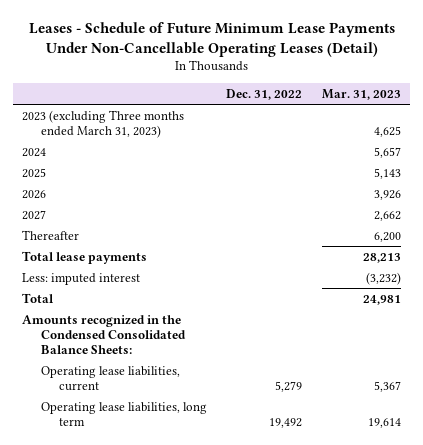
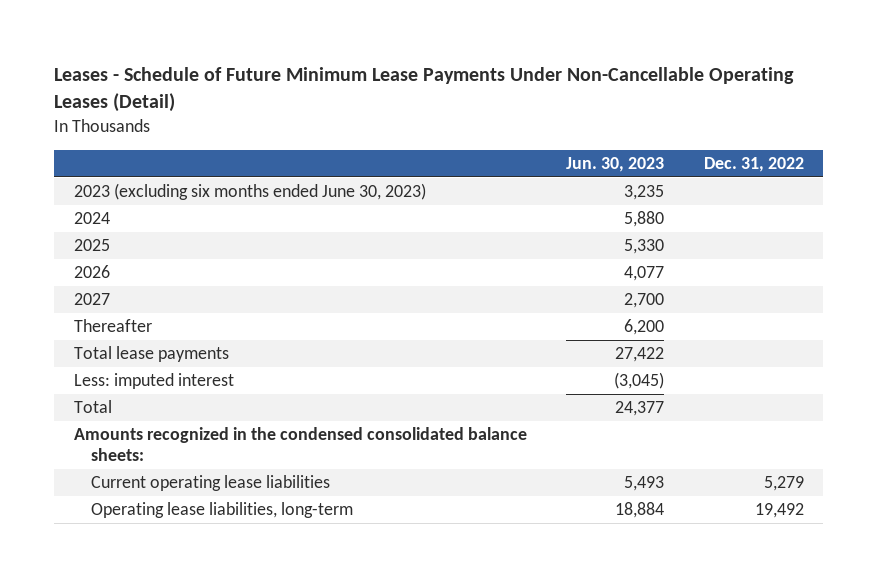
[321,88,401,100] Mar. 31, 2023 -> none
none -> [566,156,665,172] Jun. 30, 2023
[22,109,185,138] 2023 (excluding Three months ended March 31, 2023) -> [73,183,426,201] 2023 (excluding six months ended June 30, 2023)
[22,314,186,354] Amounts recognized in the Condensed Consolidated Balance Sheets: -> [73,427,527,462] Amounts recognized in the condensed consolidated balance sheets:
[40,365,180,391] Operating lease liabilities, current -> [90,475,330,492] Current operating lease liabilities
[40,401,207,426] Operating lease liabilities, long term -> [90,502,353,519] Operating lease liabilities, long-term

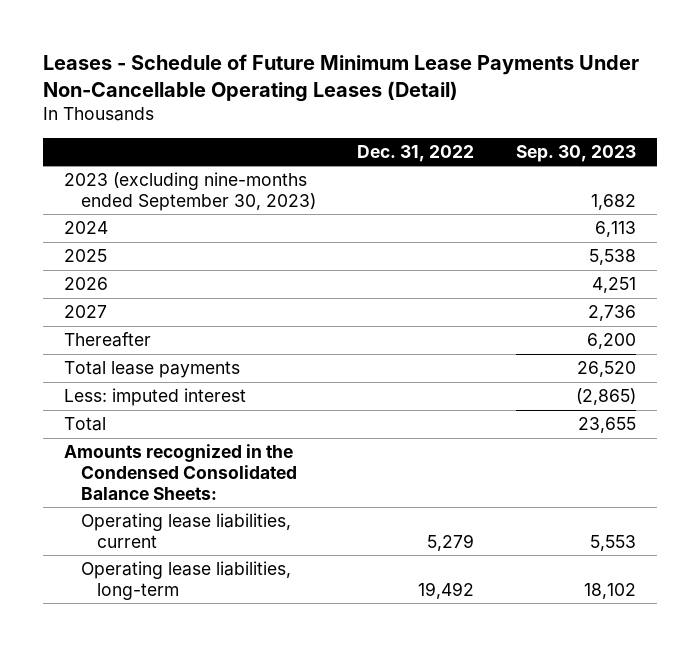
[566,156,665,172] Jun. 30, 2023 -> none
none -> [516,144,637,162] Sep. 30, 2023
[73,183,426,201] 2023 (excluding six months ended June 30, 2023) -> [64,172,316,211] 2023 (excluding nine-months ended September 30, 2023)
[73,427,527,462] Amounts recognized in the condensed consolidated balance sheets: -> [64,444,297,500] Amounts recognized in the Condensed Consolidated Balance Sheets:
[90,475,330,492] Current operating lease liabilities -> [80,513,291,548] Operating lease liabilities, current

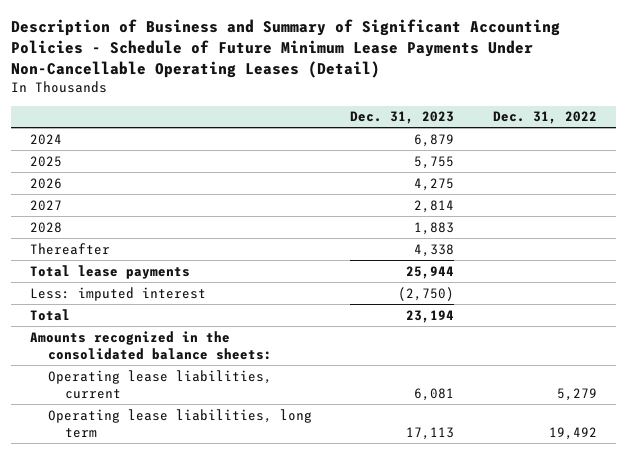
[43,54,640,103] Leases - Schedule of Future Minimum Lease Payments Under Non-Cancellable Operating Leases (Detail) -> [10,18,560,78] Description of Business and Summary of Significant Accounting Policies - Schedule of Future Minimum Lease Payments Under Non-Cancellable Operating Leases (Detail)
[516,144,637,162] Sep. 30, 2023 -> none
none -> [350,111,455,125] Dec. 31, 2023
[64,172,316,211] 2023 (excluding nine-months ended September 30, 2023) -> none
none -> [30,221,63,233] 2028
[64,444,297,500] Amounts recognized in the Condensed Consolidated Balance Sheets: -> [30,330,272,360] Amounts recognized in the consolidated balance sheets:
[80,561,291,600] Operating lease liabilities, long-term -> [47,408,312,438] Operating lease liabilities, long term

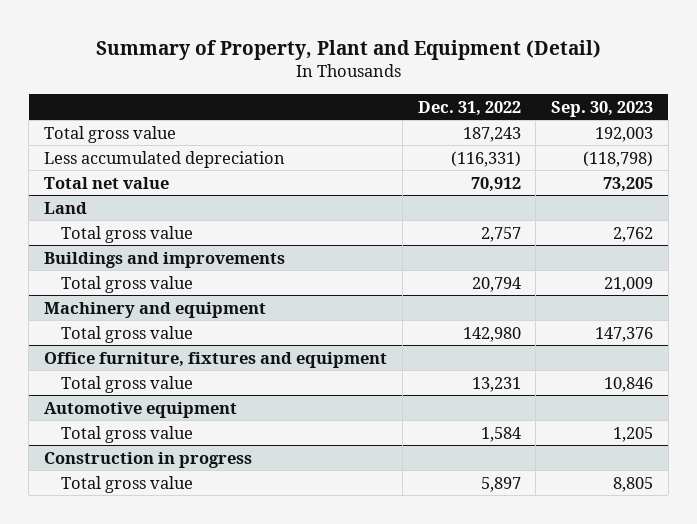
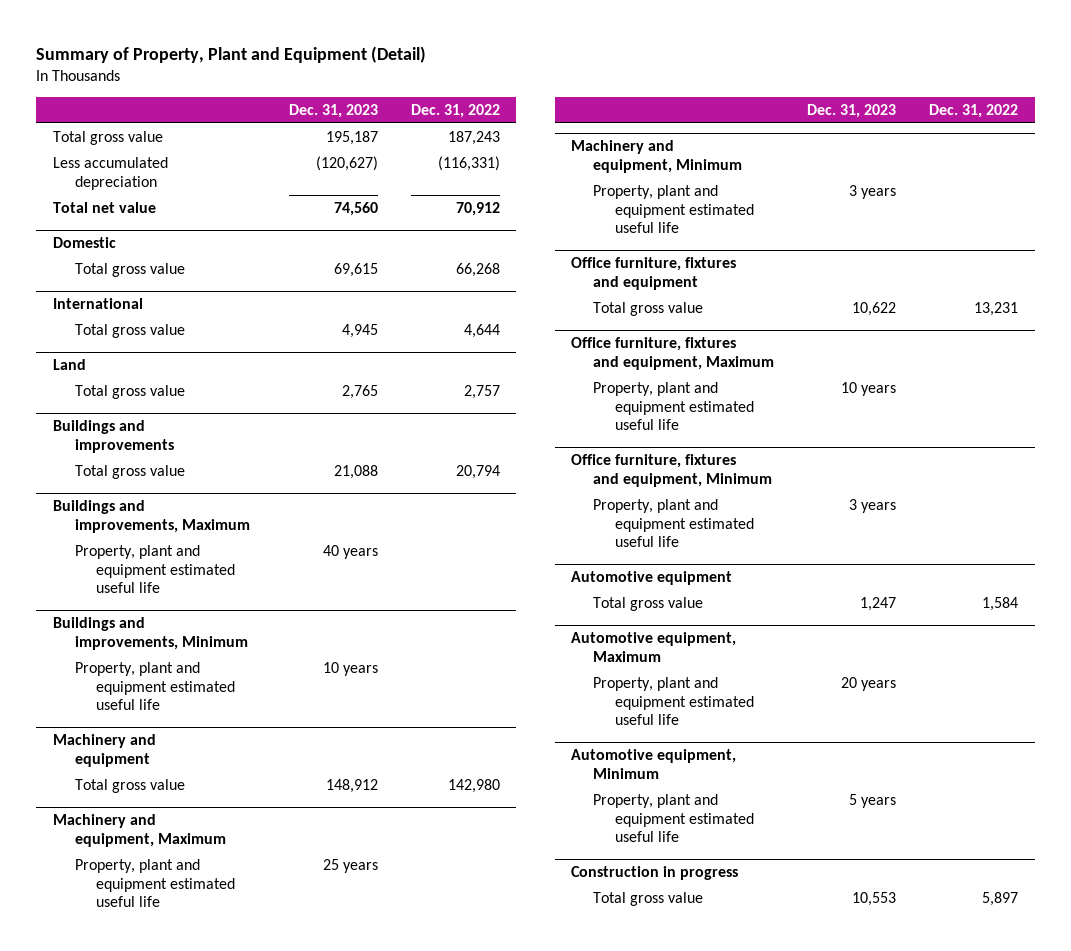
[551,100,654,117] Sep. 30, 2023 -> none
none -> [288,103,378,118] Dec. 31, 2023
none -> [52,237,116,249] Domestic
none -> [74,262,185,277] Total gross value
none -> [52,298,143,310] International
none -> [74,323,185,338] Total gross value
none -> [52,500,250,533] Buildings and improvements, Maximum
none -> [74,544,236,594] Property, plant and equipment estimated useful life
none -> [52,617,248,650] Buildings and improvements, Minimum
none -> [74,661,236,711] Property, plant and equipment estimated useful life
none -> [52,814,226,847] Machinery and equipment, Maximum
none -> [74,858,236,908] Property, plant and equipment estimated useful life
none -> [571,140,743,173] Machinery and equipment, Minimum
none -> [593,184,754,234] Property, plant and equipment estimated useful life
none -> [571,337,775,370] Office furniture, fixtures and equipment, Maximum
none -> [593,381,754,431] Property, plant and equipment estimated useful life
none -> [571,454,773,487] Office furniture, fixtures and equipment, Minimum
none -> [593,498,754,548] Property, plant and equipment estimated useful life
none -> [571,632,737,662] Automotive equipment, Maximum
none -> [593,676,754,726] Property, plant and equipment estimated useful life
none -> [571,749,737,779] Automotive equipment, Minimum
none -> [593,793,754,843] Property, plant and equipment estimated useful life

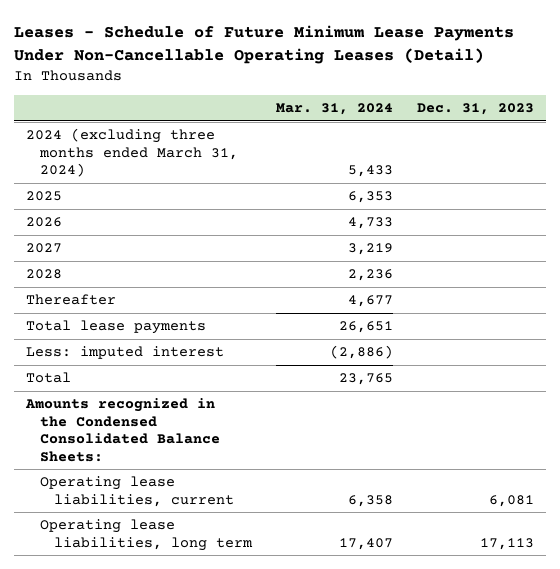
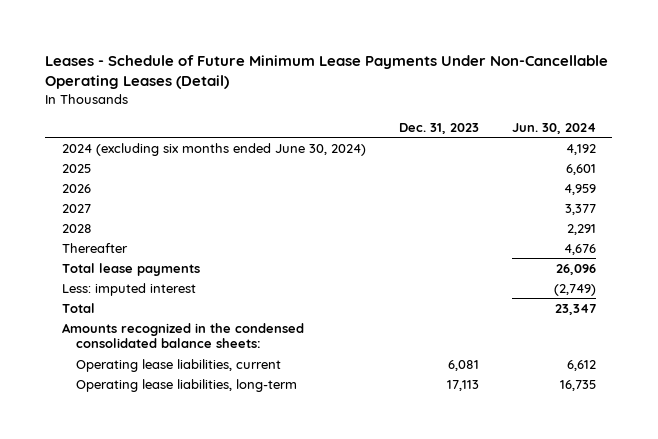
[276,103,394,116] Mar. 31, 2024 -> none
none -> [511,123,596,135] Jun. 30, 2024
[26,128,239,178] 2024 (excluding three months ended March 31, 2024) -> [61,142,366,156] 2024 (excluding six months ended June 30, 2024)
[25,398,221,462] Amounts recognized in the Condensed Consolidated Balance Sheets: -> [61,322,304,349] Amounts recognized in the condensed consolidated balance sheets:
[40,519,254,551] Operating lease liabilities, long term -> [75,378,297,392] Operating lease liabilities, long-term

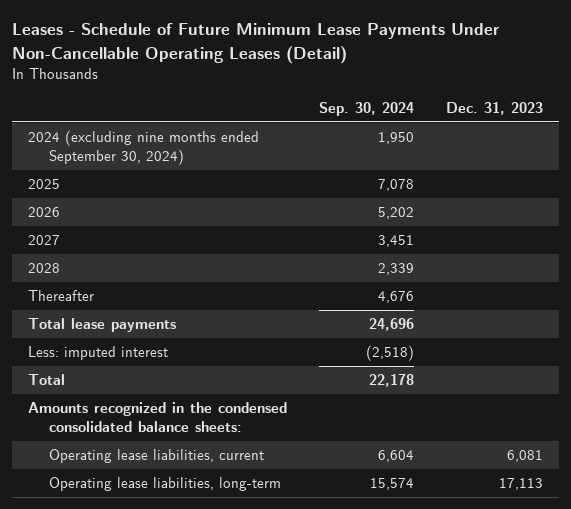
[511,123,596,135] Jun. 30, 2024 -> none
none -> [318,102,414,117] Sep. 30, 2024
[61,142,366,156] 2024 (excluding six months ended June 30, 2024) -> [28,130,260,166] 2024 (excluding nine months ended September 30, 2024)

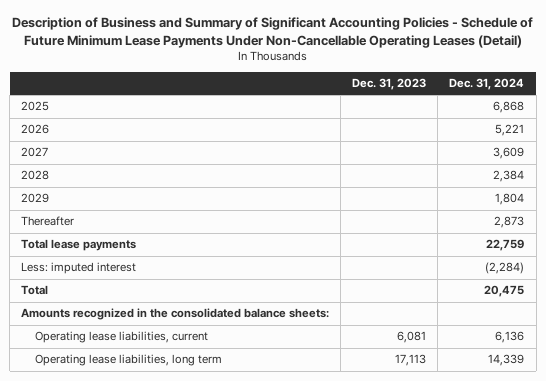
[12,23,501,64] Leases - Schedule of Future Minimum Lease Payments Under Non-Cancellable Operating Leases (Detail) -> [11,17,533,48] Description of Business and Summary of Significant Accounting Policies - Schedule of Future Minimum Lease Payments Under Non-Cancellable Operating Leases (Detail)
[318,102,414,117] Sep. 30, 2024 -> none
none -> [449,77,525,90] Dec. 31, 2024
[28,130,260,166] 2024 (excluding nine months ended September 30, 2024) -> none
none -> [21,193,50,204] 2029
[28,402,288,433] Amounts recognized in the condensed consolidated balance sheets: -> [21,308,330,321] Amounts recognized in the consolidated balance sheets:
[48,477,281,492] Operating lease liabilities, long-term -> [34,354,222,367] Operating lease liabilities, long term

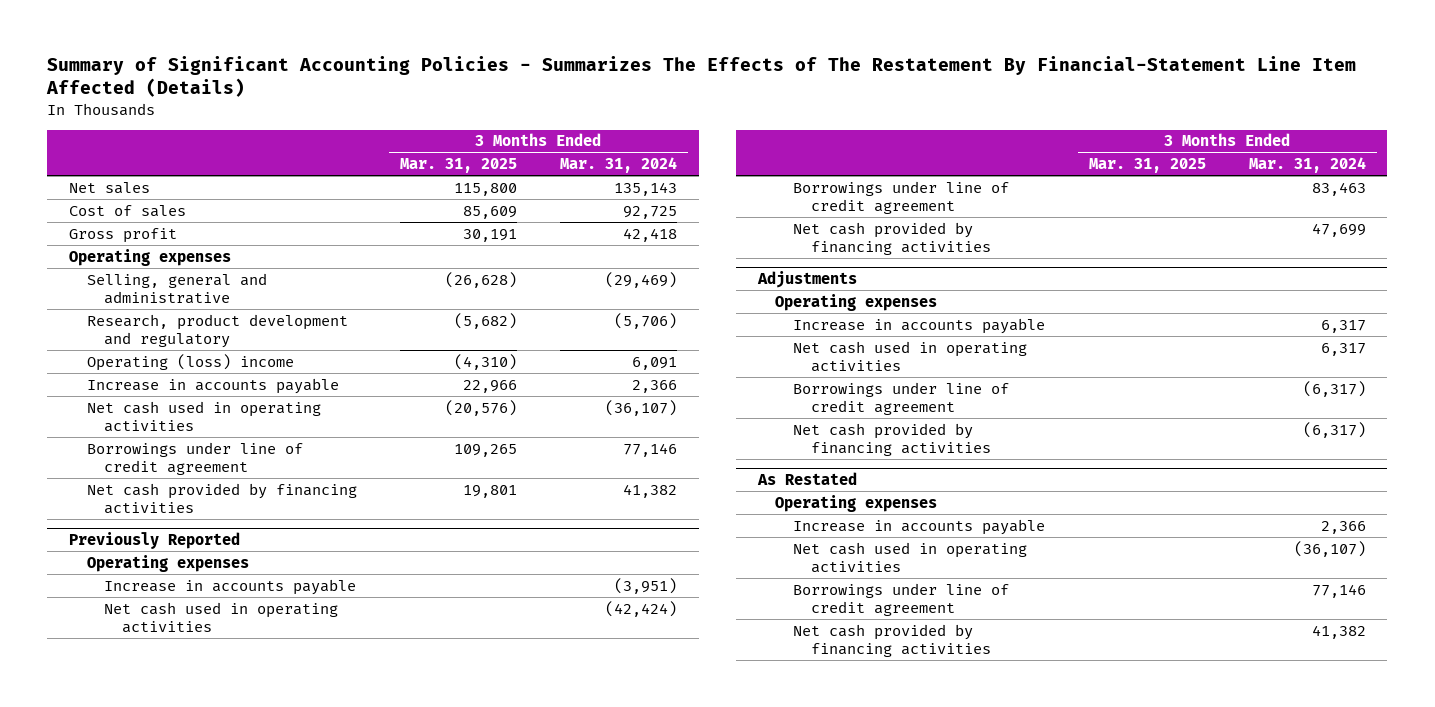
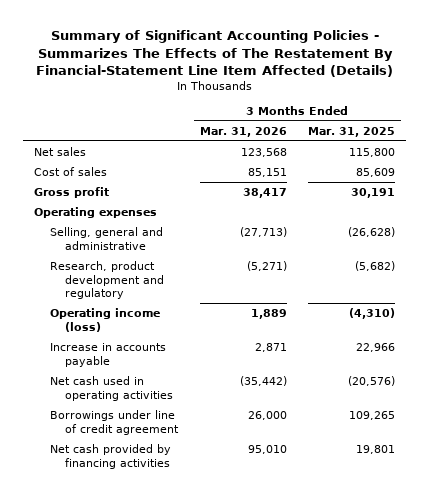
[559,157,677,174] Mar. 31, 2024 -> none
none -> [199,126,287,137] Mar. 31, 2026
[86,353,294,371] Operating (loss) income -> [49,308,160,332] Operating income (loss)
[68,531,240,549] Previously Reported -> none
[86,554,249,572] Operating expenses -> none
[104,578,357,595] Increase in accounts payable -> none
[104,601,339,633] Net cash used in operating activities -> none
[793,180,1010,214] Borrowings under line of credit agreement -> none
[793,221,991,255] Net cash provided by financing activities -> none
[756,270,857,288] Adjustments -> none
[775,293,938,311] Operating expenses -> none
[793,317,1046,334] Increase in accounts payable -> none
[793,340,1028,372] Net cash used in operating activities -> none
[793,381,1010,415] Borrowings under line of credit agreement -> none
[793,422,991,456] Net cash provided by financing activities -> none
[756,471,857,485] As Restated -> none
[775,494,938,512] Operating expenses -> none
[793,518,1046,535] Increase in accounts payable -> none
[793,541,1028,573] Net cash used in operating activities -> none
[793,582,1010,616] Borrowings under line of credit agreement -> none
[793,623,991,657] Net cash provided by financing activities -> none

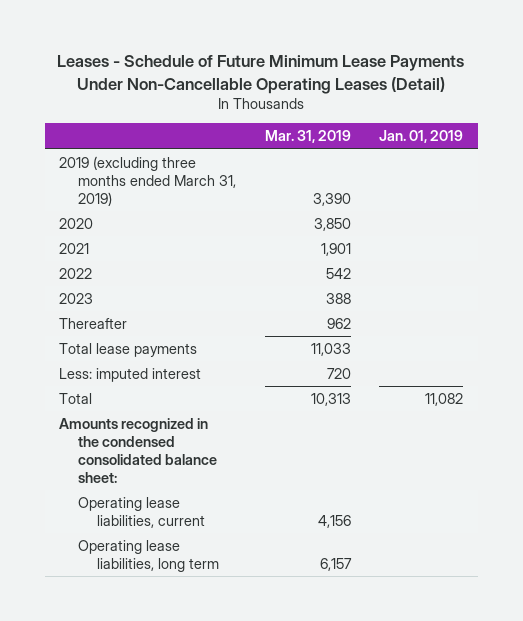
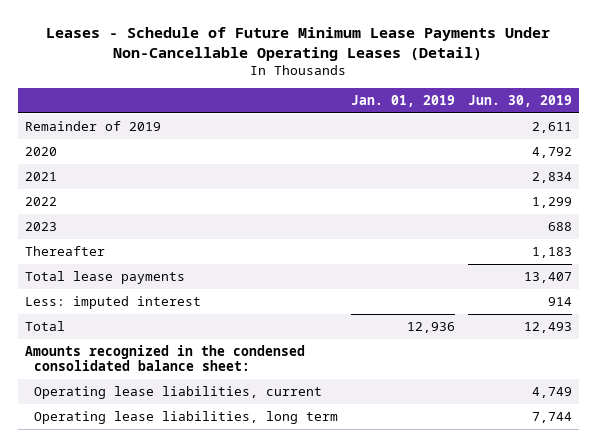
[264,130,351,144] Mar. 31, 2019 -> none
none -> [468,95,573,108] Jun. 30, 2019
[59,155,237,206] 2019 (excluding three months ended March 31, 2019) -> [24,120,161,131] Remainder of 2019
[425,392,464,406] 11,082 -> [407,321,456,333] 12,936

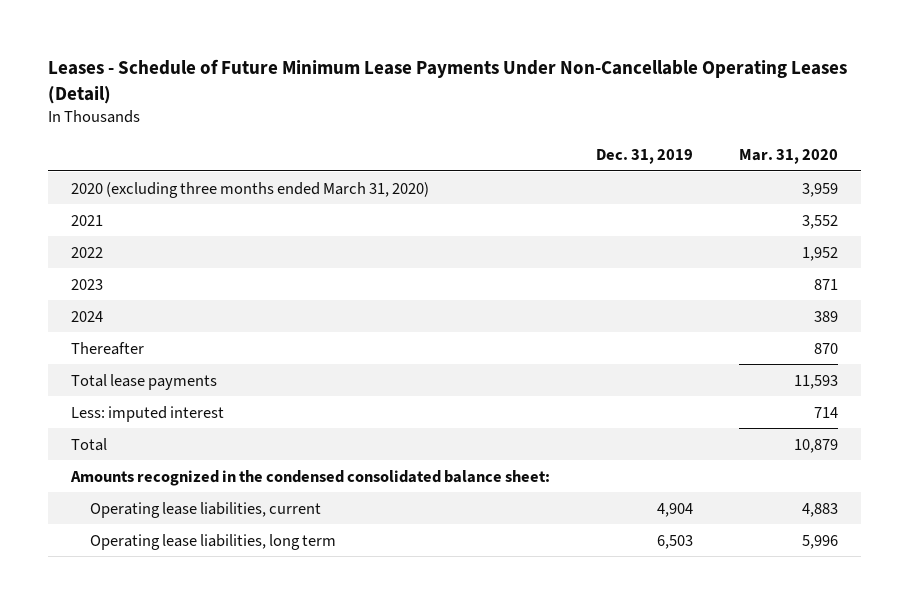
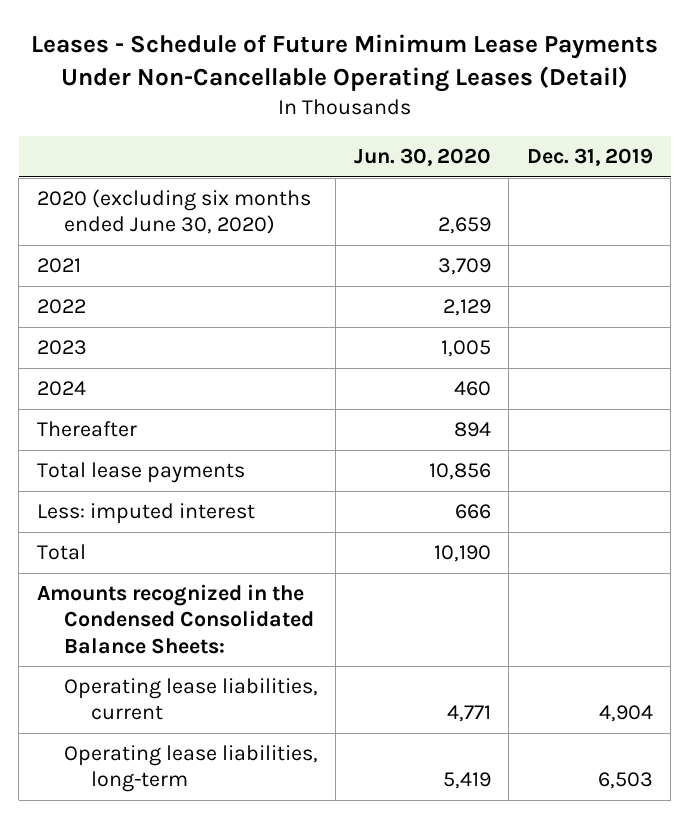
[738,148,838,164] Mar. 31, 2020 -> none
none -> [353,147,491,166] Jun. 30, 2020
[71,181,430,198] 2020 (excluding three months ended March 31, 2020) -> [36,189,311,235] 2020 (excluding six months ended June 30, 2020)
[70,469,551,486] Amounts recognized in the condensed consolidated balance sheet: -> [36,584,314,654] Amounts recognized in the Condensed Consolidated Balance Sheets:
[89,533,336,550] Operating lease liabilities, long term -> [63,745,318,793] Operating lease liabilities, long-term

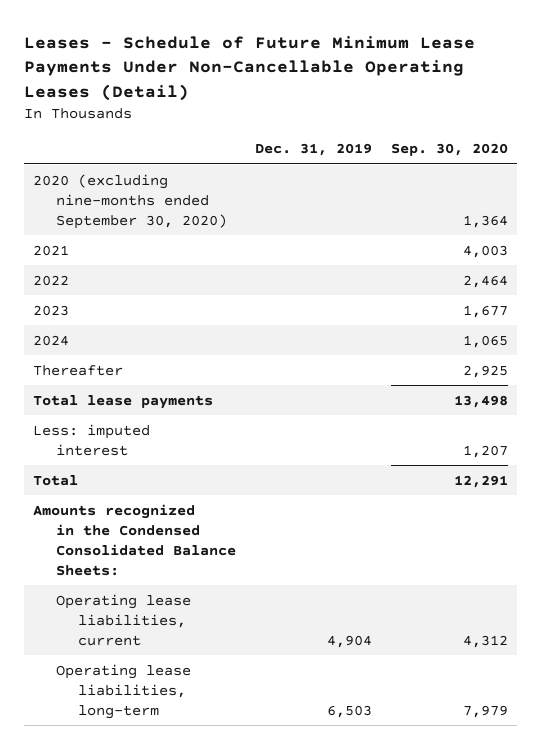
[353,147,491,166] Jun. 30, 2020 -> none
none -> [390,143,508,157] Sep. 30, 2020
[36,189,311,235] 2020 (excluding six months ended June 30, 2020) -> [33,173,227,229] 2020 (excluding nine-months ended September 30, 2020)

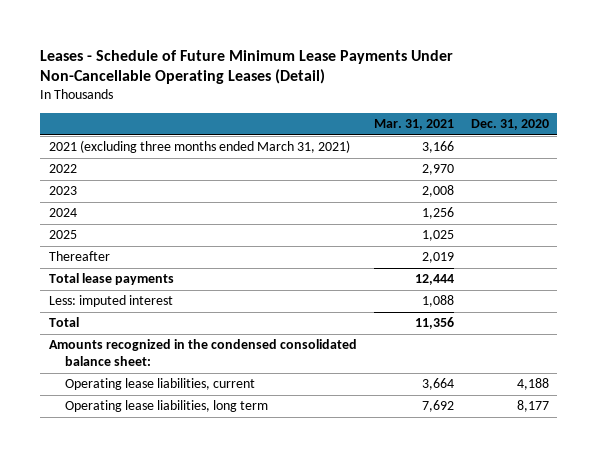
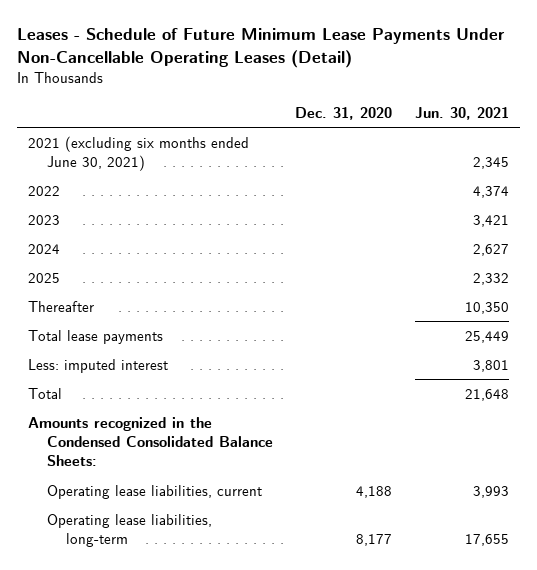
[373,119,454,131] Mar. 31, 2021 -> none
none -> [414,106,509,120] Jun. 30, 2021
[48,140,350,154] 2021 (excluding three months ended March 31, 2021) -> [27,135,249,172] 2021 (excluding six months ended June 30, 2021)
[48,339,357,366] Amounts recognized in the condensed consolidated balance sheet: -> [27,416,273,467] Amounts recognized in the Condensed Consolidated Balance Sheets:
[64,400,268,413] Operating lease liabilities, long term -> [46,513,212,548] Operating lease liabilities, long-term

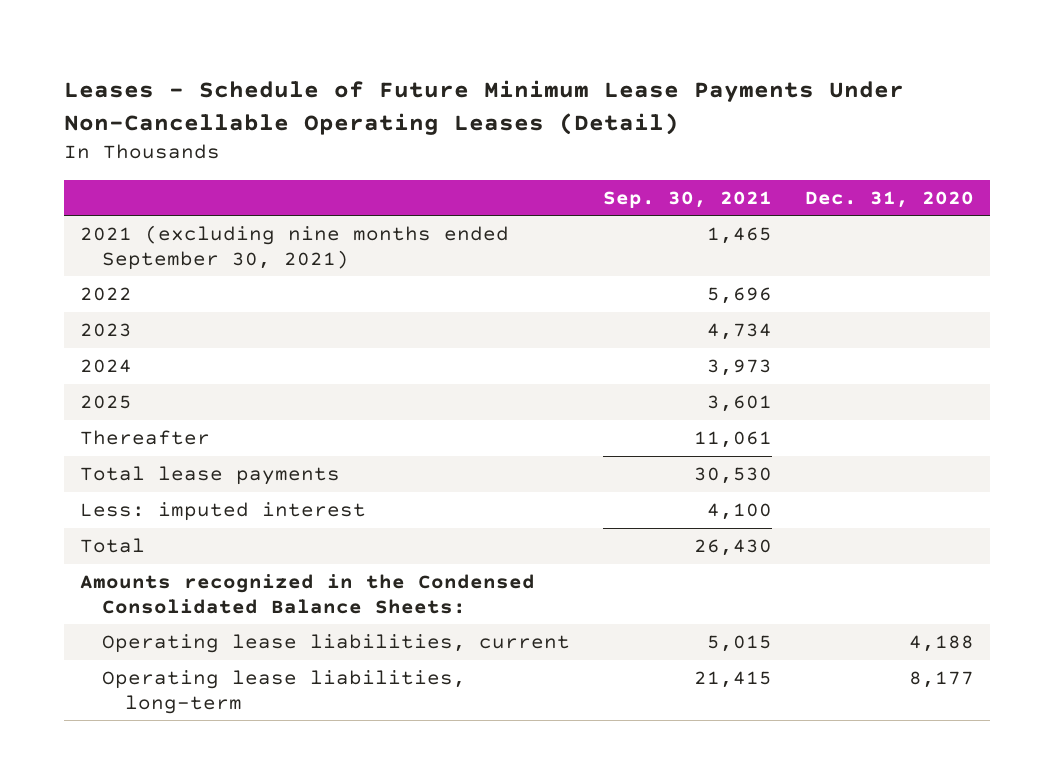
[414,106,509,120] Jun. 30, 2021 -> none
none -> [603,190,773,208] Sep. 30, 2021
[27,135,249,172] 2021 (excluding six months ended June 30, 2021) -> [80,225,510,270] 2021 (excluding nine months ended September 30, 2021)

